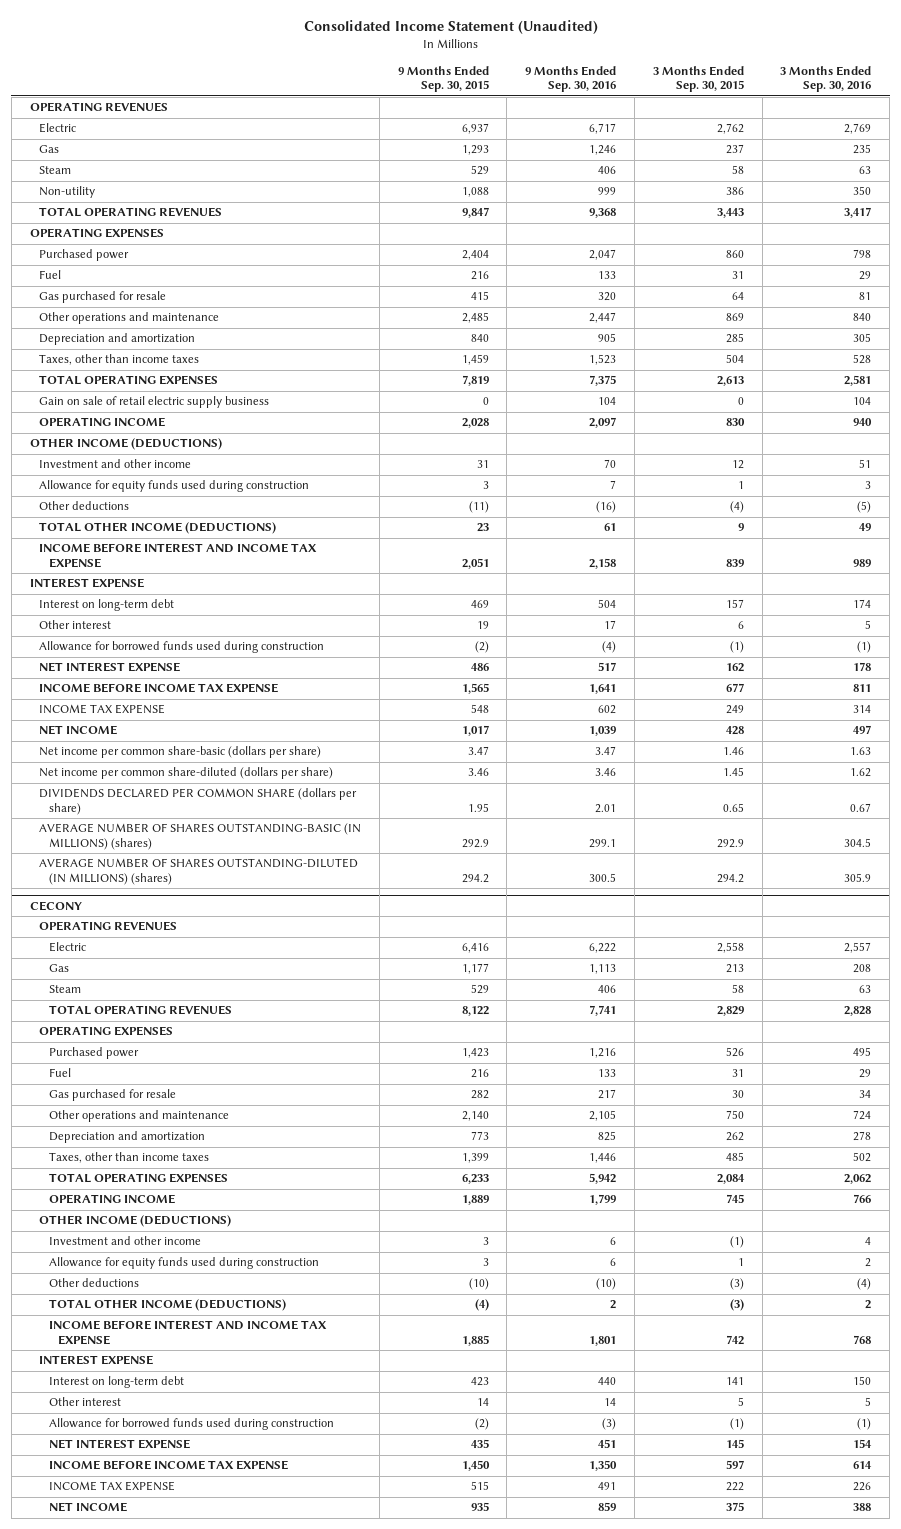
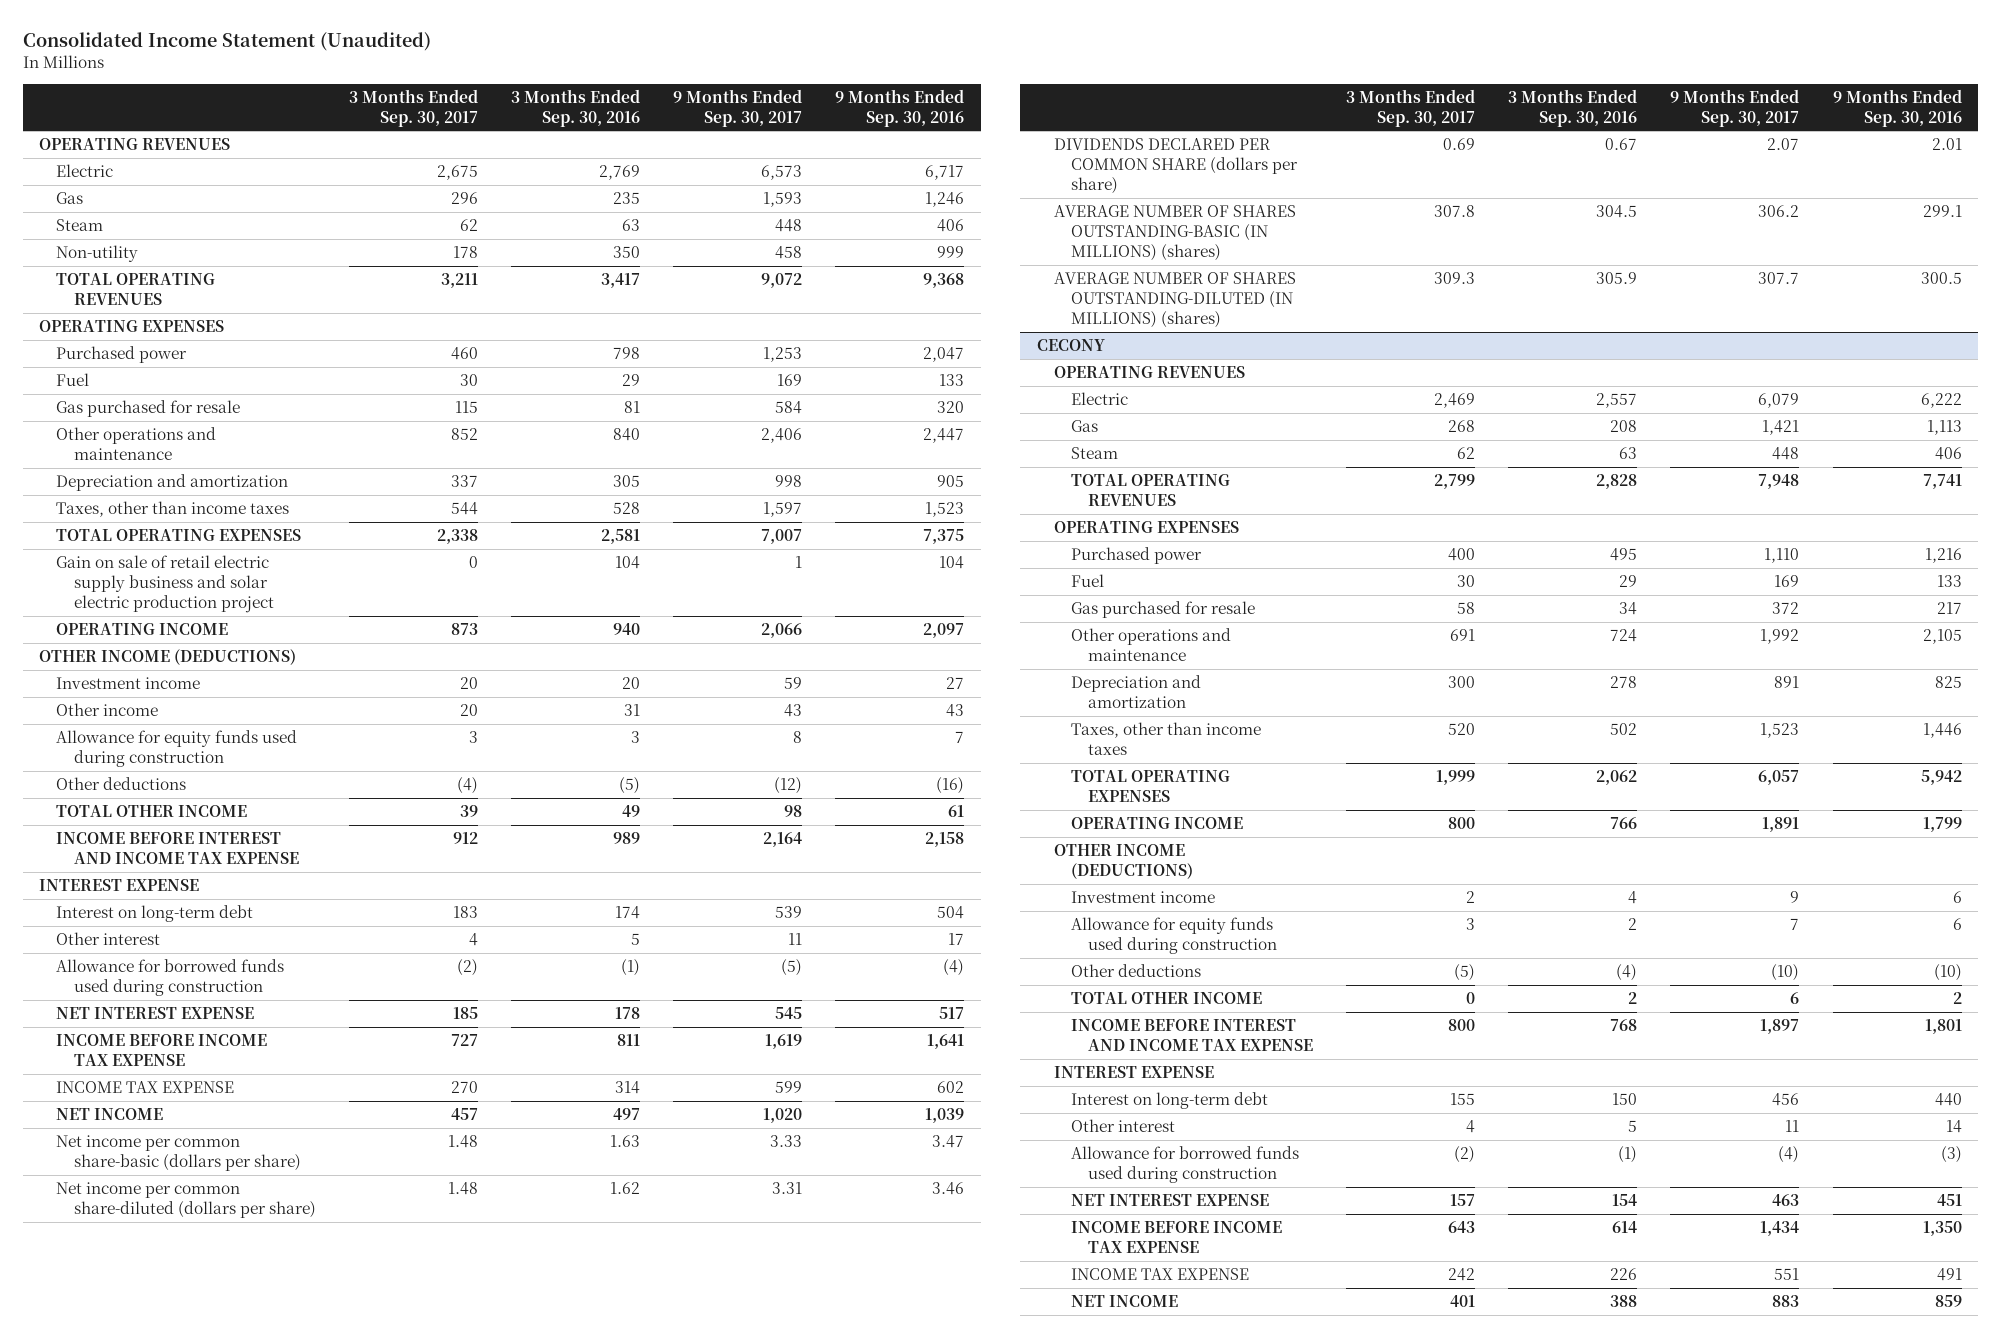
[397,65,489,93] 9 Months Ended Sep. 30, 2015 -> none
[652,65,744,93] 3 Months Ended Sep. 30, 2015 -> none
none -> [348,88,478,127] 3 Months Ended Sep. 30, 2017
none -> [673,88,803,127] 9 Months Ended Sep. 30, 2017
[39,396,270,409] Gain on sale of retail electric supply business -> [56,554,274,614] Gain on sale of retail electric supply business and solar electric production project
[39,459,192,469] Investment and other income -> [56,676,201,689] Investment income
[604,459,617,469] 70 -> [946,676,965,689] 27
[859,459,872,469] 51 -> [622,676,641,689] 20
none -> [56,702,159,716] Other income
[39,522,277,535] TOTAL OTHER INCOME (DEDUCTIONS) -> [56,804,248,817] TOTAL OTHER INCOME
[48,1236,201,1246] Investment and other income -> [1070,890,1215,903] Investment income
[48,1299,286,1312] TOTAL OTHER INCOME (DEDUCTIONS) -> [1070,991,1262,1004] TOTAL OTHER INCOME

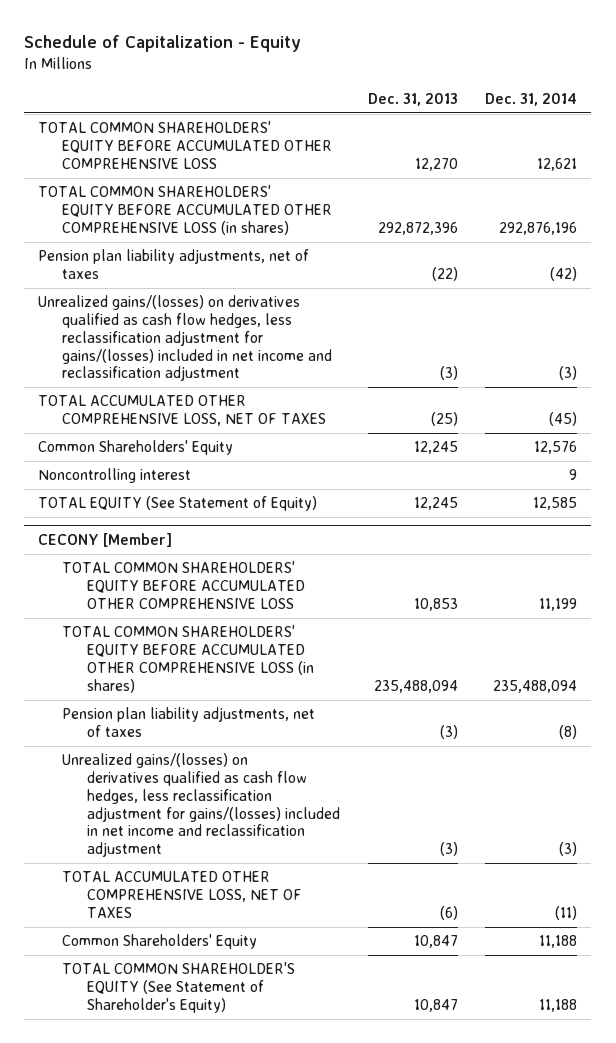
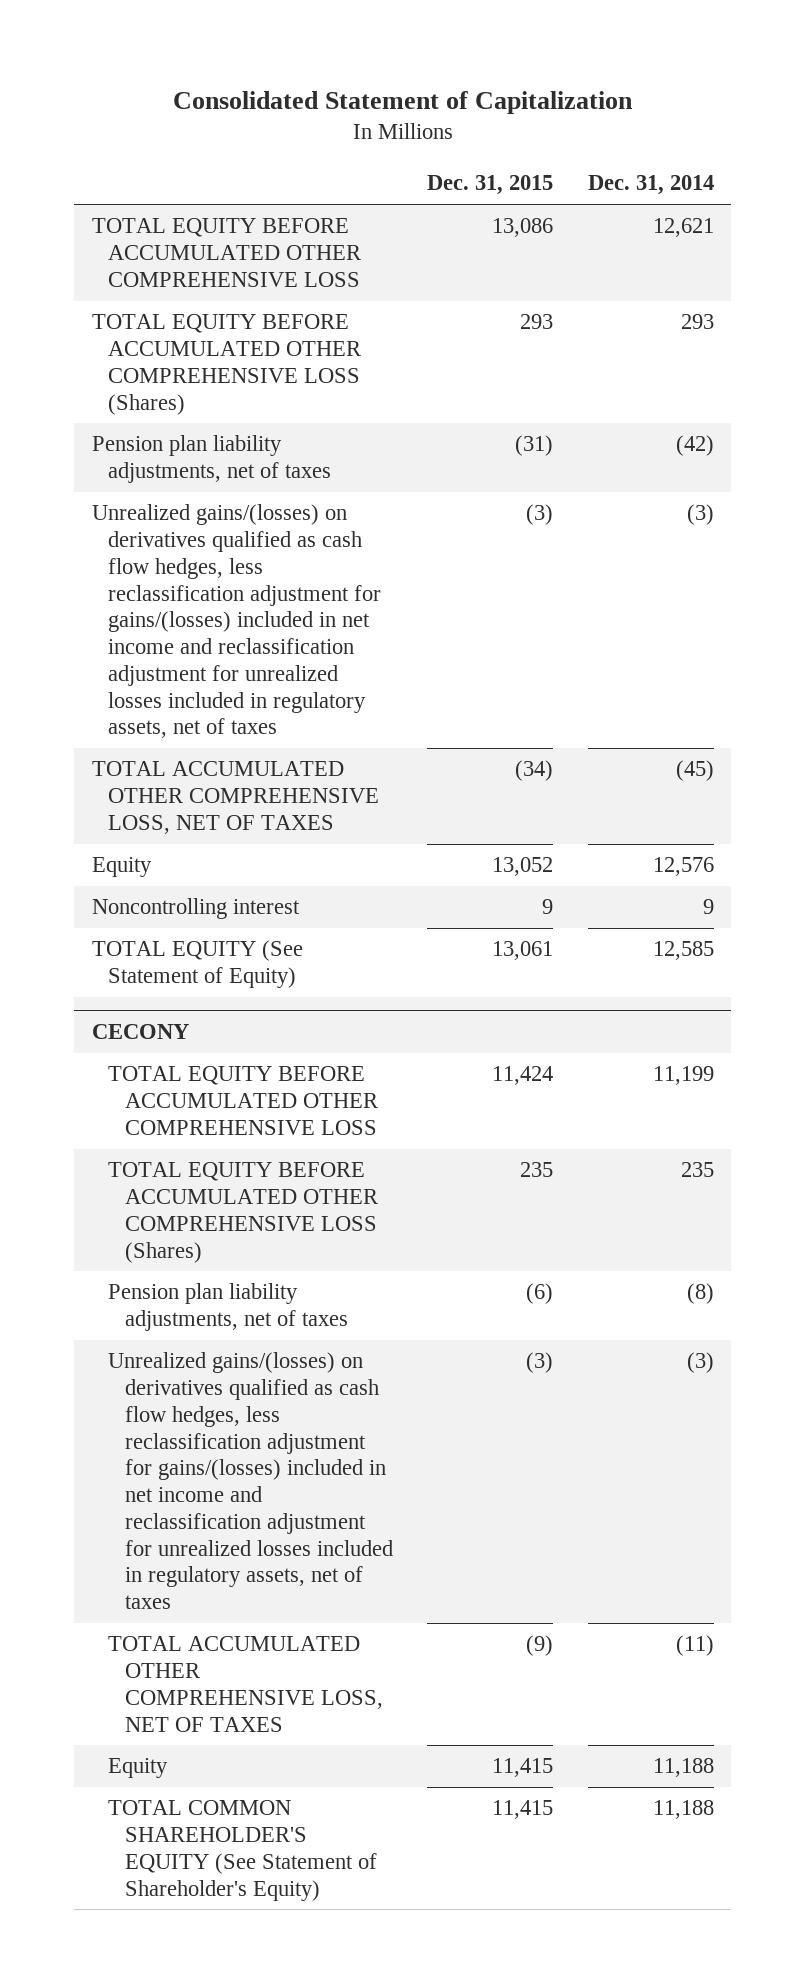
[24,35,302,53] Schedule of Capitalization - Equity -> [172,91,633,115] Consolidated Statement of Capitalization
[367,92,458,106] Dec. 31, 2013 -> none
none -> [427,175,554,196] Dec. 31, 2015
[38,121,333,169] TOTAL COMMON SHAREHOLDERS' EQUITY BEFORE ACCUMULATED OTHER COMPREHENSIVE LOSS -> [91,218,362,287] TOTAL EQUITY BEFORE ACCUMULATED OTHER COMPREHENSIVE LOSS
[38,185,333,235] TOTAL COMMON SHAREHOLDERS' EQUITY BEFORE ACCUMULATED OTHER COMPREHENSIVE LOSS (in shares) -> [91,314,362,415] TOTAL EQUITY BEFORE ACCUMULATED OTHER COMPREHENSIVE LOSS (Shares)
[499,221,578,235] 292,876,196 -> [681,314,715,330] 293
[38,295,333,382] Unrealized gains/(losses) on derivatives qualified as cash flow hedges, less reclassification adjustment for gains/(losses) included in net income and reclassification adjustment -> [91,504,382,739] Unrealized gains/(losses) on derivatives qualified as cash flow hedges, less reclassification adjustment for gains/(losses) included in net income and reclassification adjustment for unrealized losses included in regulatory assets, net of taxes
[38,440,234,456] Common Shareholders' Equity -> [91,857,152,878] Equity
[38,533,173,548] CECONY [Member] -> [91,1023,189,1039] CECONY
[62,561,305,609] TOTAL COMMON SHAREHOLDERS' EQUITY BEFORE ACCUMULATED OTHER COMPREHENSIVE LOSS -> [108,1066,378,1135] TOTAL EQUITY BEFORE ACCUMULATED OTHER COMPREHENSIVE LOSS
[62,625,314,693] TOTAL COMMON SHAREHOLDERS' EQUITY BEFORE ACCUMULATED OTHER COMPREHENSIVE LOSS (in shares) -> [108,1162,378,1263] TOTAL EQUITY BEFORE ACCUMULATED OTHER COMPREHENSIVE LOSS (Shares)
[493,679,578,693] 235,488,094 -> [681,1162,715,1178] 235
[62,753,340,858] Unrealized gains/(losses) on derivatives qualified as cash flow hedges, less reclassification adjustment for gains/(losses) included in net income and reclassification adjustment -> [108,1352,393,1609] Unrealized gains/(losses) on derivatives qualified as cash flow hedges, less reclassification adjustment for gains/(losses) included in net income and reclassification adjustment for unrealized losses included in regulatory assets, net of taxes
[62,934,258,950] Common Shareholders' Equity -> [108,1758,169,1779] Equity

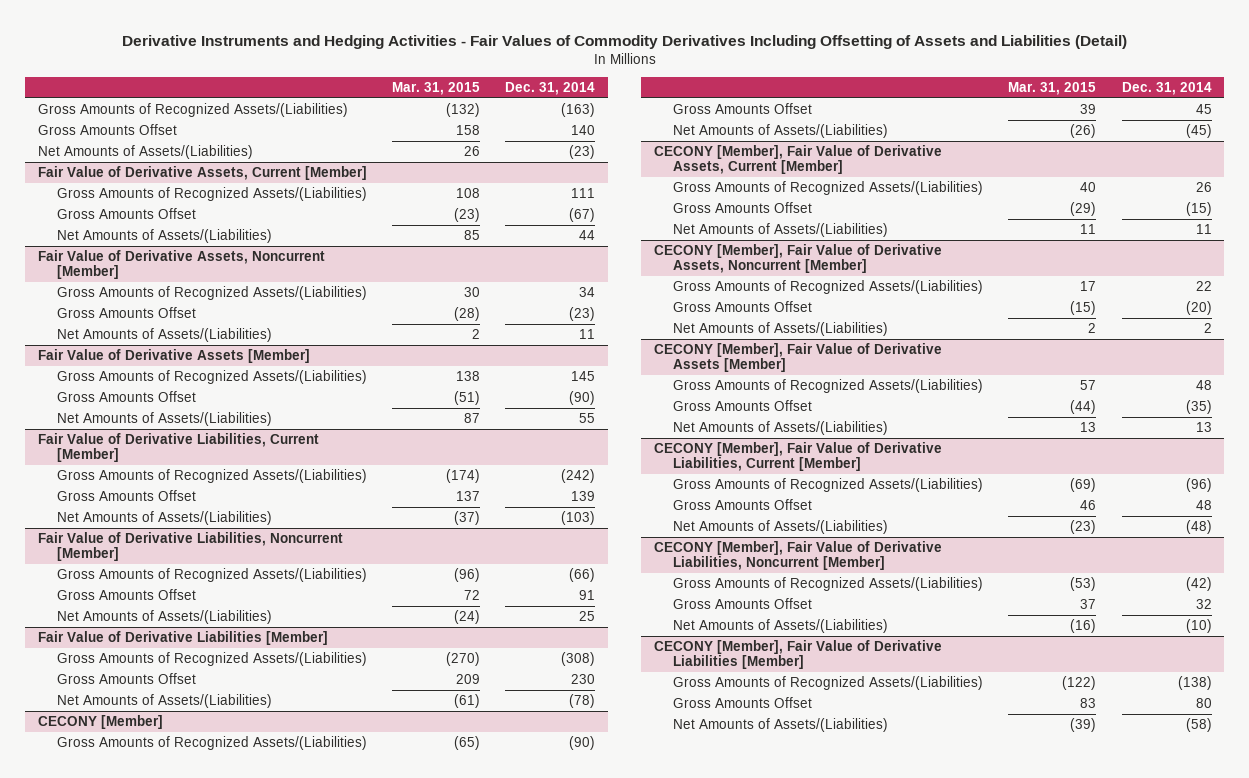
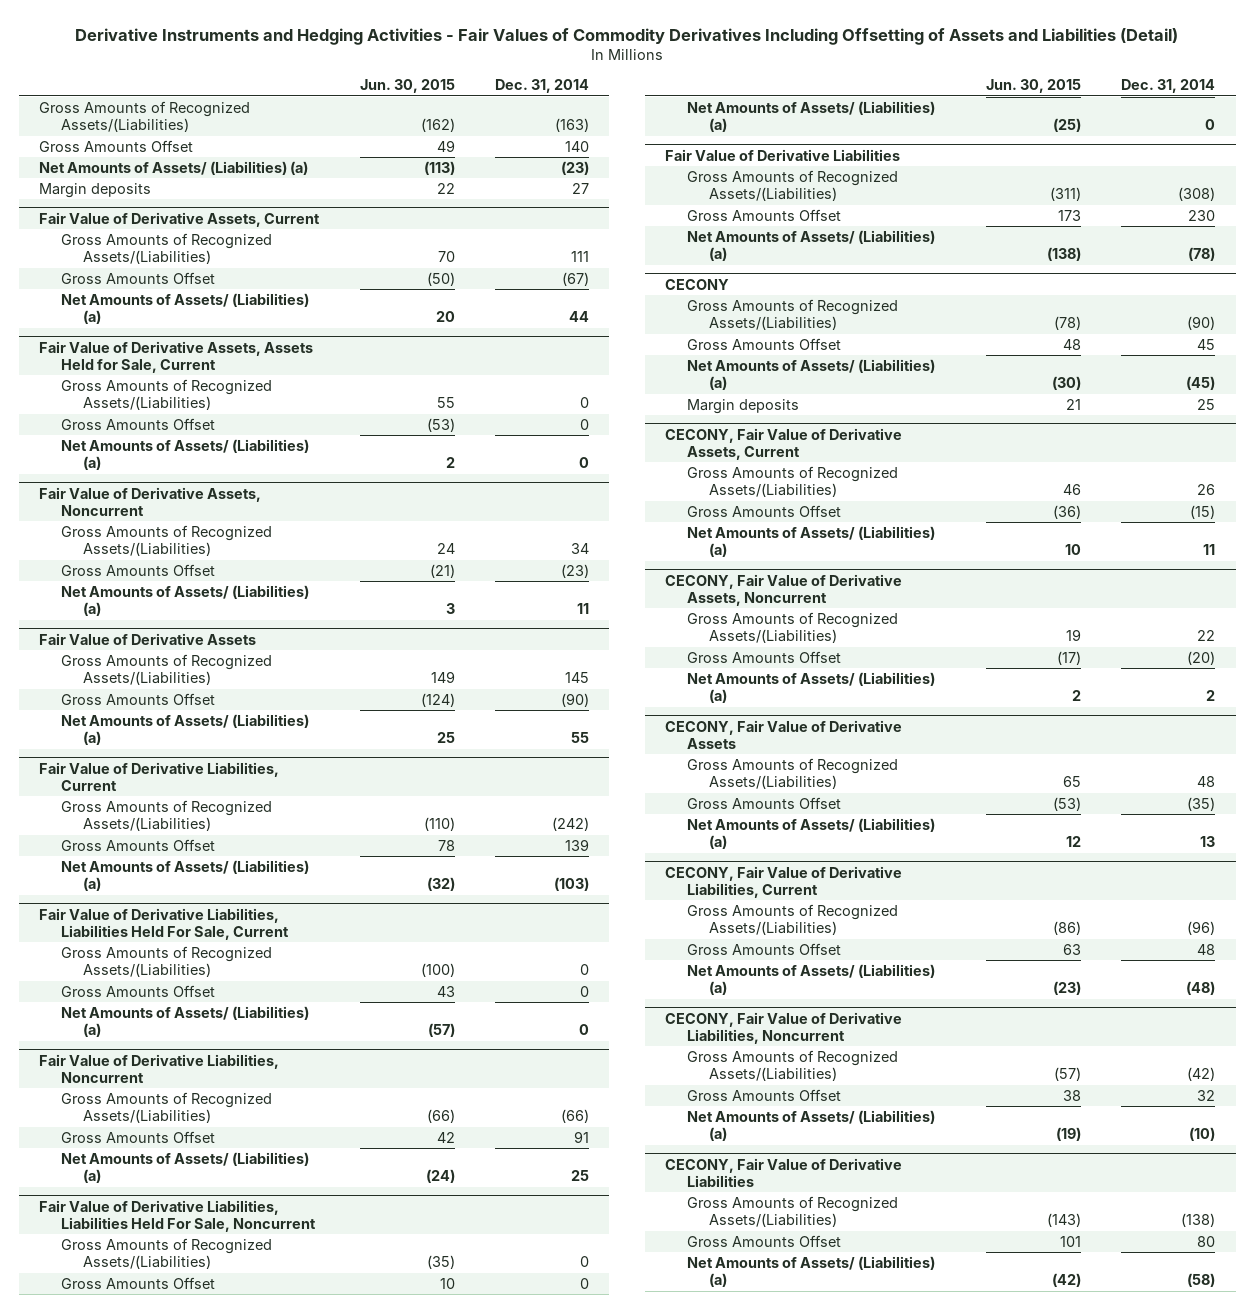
[392,81,481,95] Mar. 31, 2015 -> none
none -> [359,79,455,94] Jun. 30, 2015
[37,144,253,159] Net Amounts of Assets/(Liabilities) -> [39,160,309,175] Net Amounts of Assets/ (Liabilities) (a)
none -> [39,182,152,198] Margin deposits
[37,165,367,180] Fair Value of Derivative Assets, Current [Member] -> [39,211,321,227] Fair Value of Derivative Assets, Current
[56,228,272,243] Net Amounts of Assets/(Liabilities) -> [61,292,310,325] Net Amounts of Assets/ (Liabilities) (a)
none -> [39,340,314,373] Fair Value of Derivative Assets, Assets Held for Sale, Current
none -> [61,378,273,411] Gross Amounts of Recognized Assets/(Liabilities)
none -> [61,417,216,430] Gross Amounts Offset
none -> [61,438,310,471] Net Amounts of Assets/ (Liabilities) (a)
[37,249,325,280] Fair Value of Derivative Assets, Noncurrent [Member] -> [39,486,262,516] Fair Value of Derivative Assets, Noncurrent
[56,327,272,342] Net Amounts of Assets/(Liabilities) -> [61,584,310,617] Net Amounts of Assets/ (Liabilities) (a)
[37,348,310,363] Fair Value of Derivative Assets [Member] -> [39,632,257,645] Fair Value of Derivative Assets
[56,411,272,426] Net Amounts of Assets/(Liabilities) -> [61,713,310,746] Net Amounts of Assets/ (Liabilities) (a)
[37,432,319,463] Fair Value of Derivative Liabilities, Current [Member] -> [39,761,280,791] Fair Value of Derivative Liabilities, Current
[56,510,272,525] Net Amounts of Assets/(Liabilities) -> [61,859,310,892] Net Amounts of Assets/ (Liabilities) (a)
none -> [39,907,290,940] Fair Value of Derivative Liabilities, Liabilities Held For Sale, Current
none -> [61,945,273,978] Gross Amounts of Recognized Assets/(Liabilities)
none -> [61,984,216,997] Gross Amounts Offset
none -> [61,1005,310,1038] Net Amounts of Assets/ (Liabilities) (a)
[37,531,343,562] Fair Value of Derivative Liabilities, Noncurrent [Member] -> [39,1053,280,1083] Fair Value of Derivative Liabilities, Noncurrent
[56,609,272,624] Net Amounts of Assets/(Liabilities) -> [61,1151,310,1184] Net Amounts of Assets/ (Liabilities) (a)
none -> [39,1199,317,1232] Fair Value of Derivative Liabilities, Liabilities Held For Sale, Noncurrent
none -> [61,1237,273,1270] Gross Amounts of Recognized Assets/(Liabilities)
none -> [61,1276,216,1289] Gross Amounts Offset
none -> [687,100,936,133] Net Amounts of Assets/ (Liabilities) (a)
[37,630,328,645] Fair Value of Derivative Liabilities [Member] -> [665,148,901,161] Fair Value of Derivative Liabilities
[56,693,272,708] Net Amounts of Assets/(Liabilities) -> [687,229,936,262] Net Amounts of Assets/ (Liabilities) (a)
[37,714,163,729] CECONY [Member] -> [665,278,730,290] CECONY
[673,123,889,138] Net Amounts of Assets/(Liabilities) -> [687,358,936,391] Net Amounts of Assets/ (Liabilities) (a)
none -> [687,398,800,414] Margin deposits
[653,144,942,175] CECONY [Member], Fair Value of Derivative Assets, Current [Member] -> [665,427,903,460] CECONY, Fair Value of Derivative Assets, Current
[673,222,889,237] Net Amounts of Assets/(Liabilities) -> [687,525,936,558] Net Amounts of Assets/ (Liabilities) (a)
[653,243,942,274] CECONY [Member], Fair Value of Derivative Assets, Noncurrent [Member] -> [665,573,903,606] CECONY, Fair Value of Derivative Assets, Noncurrent
[673,321,889,336] Net Amounts of Assets/(Liabilities) -> [687,671,936,704] Net Amounts of Assets/ (Liabilities) (a)
[653,342,942,373] CECONY [Member], Fair Value of Derivative Assets [Member] -> [665,719,903,749] CECONY, Fair Value of Derivative Assets
[673,420,889,435] Net Amounts of Assets/(Liabilities) -> [687,817,936,850] Net Amounts of Assets/ (Liabilities) (a)
[653,441,942,472] CECONY [Member], Fair Value of Derivative Liabilities, Current [Member] -> [665,865,903,898] CECONY, Fair Value of Derivative Liabilities, Current
[673,519,889,534] Net Amounts of Assets/(Liabilities) -> [687,963,936,996] Net Amounts of Assets/ (Liabilities) (a)
[653,540,942,571] CECONY [Member], Fair Value of Derivative Liabilities, Noncurrent [Member] -> [665,1011,903,1044] CECONY, Fair Value of Derivative Liabilities, Noncurrent
[673,618,889,633] Net Amounts of Assets/(Liabilities) -> [687,1109,936,1142] Net Amounts of Assets/ (Liabilities) (a)
[653,639,942,670] CECONY [Member], Fair Value of Derivative Liabilities [Member] -> [665,1157,903,1187] CECONY, Fair Value of Derivative Liabilities
[673,717,889,732] Net Amounts of Assets/(Liabilities) -> [687,1255,936,1288] Net Amounts of Assets/ (Liabilities) (a)

